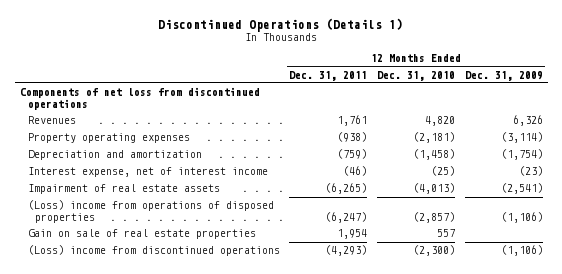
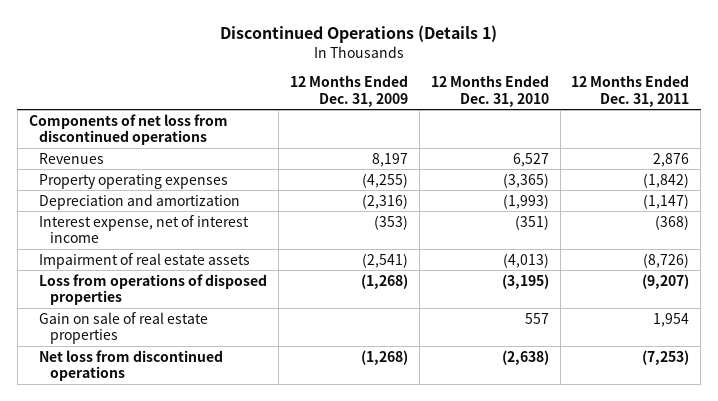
[337,115,368,127] 1,761 -> [653,152,690,167] 2,876
[425,116,456,127] 4,820 -> [512,152,549,167] 6,527
[512,115,543,127] 6,326 -> [371,152,408,167] 8,197
[337,132,368,143] (938) -> [643,172,690,188] (1,842)
[413,132,456,144] (2,181) -> [502,172,549,188] (3,365)
[500,132,543,144] (3,114) -> [361,172,408,188] (4,255)
[337,149,368,160] (759) -> [643,193,690,209] (1,147)
[413,149,456,161] (1,458) -> [502,193,549,209] (1,993)
[500,149,543,161] (1,754) -> [361,193,408,209] (2,316)
[343,166,368,177] (46) -> [655,214,690,230] (368)
[431,166,456,177] (25) -> [514,214,549,230] (351)
[518,166,543,177] (23) -> [373,214,408,230] (353)
[325,183,368,195] (6,265) -> [643,252,690,268] (8,726)
[27,200,274,223] (Loss) income from operations of disposed properties -> [39,273,268,306] Loss from operations of disposed properties
[325,211,368,223] (6,247) -> [642,273,690,289] (9,207)
[413,211,456,223] (2,857) -> [501,273,549,289] (3,195)
[500,211,543,223] (1,106) -> [360,273,408,289] (1,268)
[27,245,280,257] (Loss) income from discontinued operations -> [39,349,224,382] Net loss from discontinued operations
[325,245,368,257] (4,293) -> [642,349,690,365] (7,253)
[413,245,456,257] (2,300) -> [501,349,549,365] (2,638)
[500,245,543,257] (1,106) -> [360,349,408,365] (1,268)

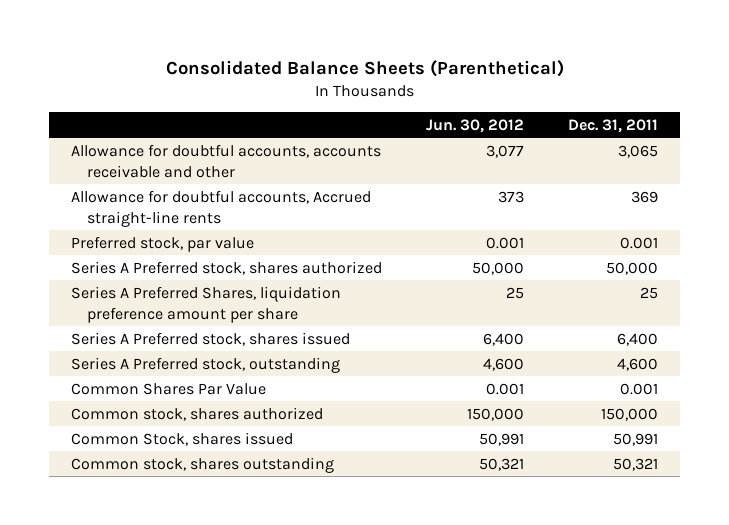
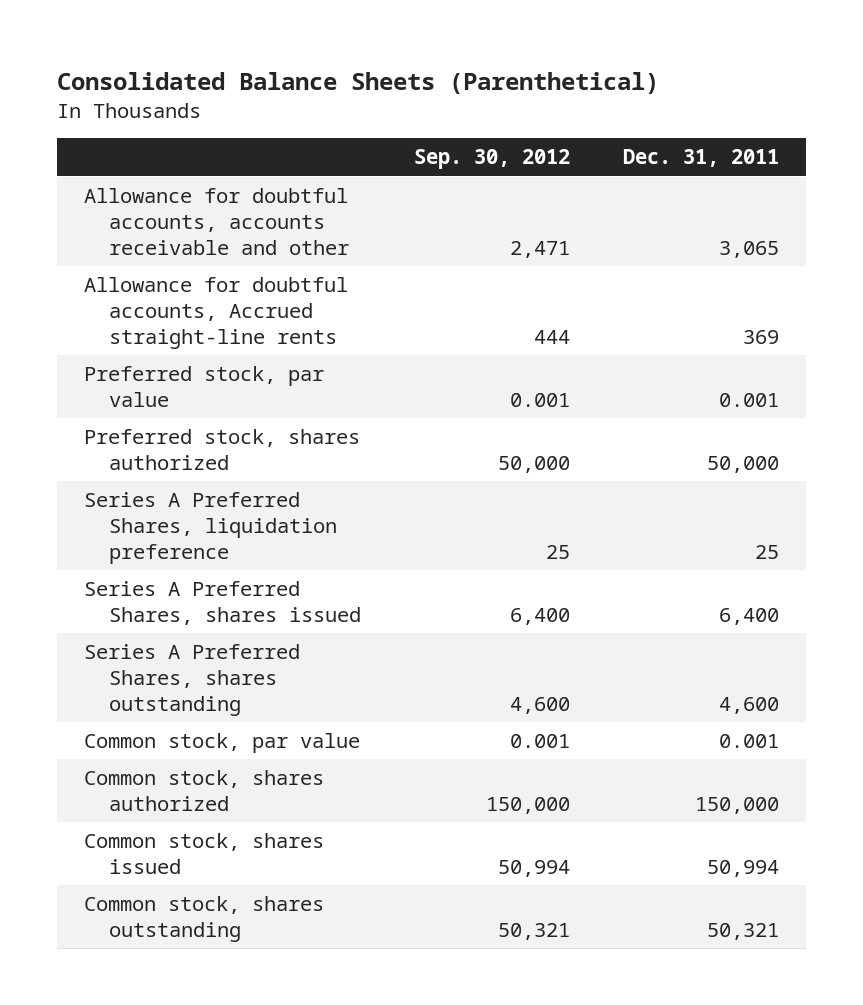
[426,118,525,133] Jun. 30, 2012 -> none
none -> [414,149,571,170] Sep. 30, 2012
[70,260,382,275] Series A Preferred stock, shares authorized -> [84,429,361,471] Preferred stock, shares authorized
[70,285,341,323] Series A Preferred Shares, liquidation preference amount per share -> [84,492,337,564] Series A Preferred Shares, liquidation preference
[70,331,350,346] Series A Preferred stock, shares issued -> [84,581,361,626] Series A Preferred Shares, shares issued
[70,356,340,373] Series A Preferred stock, outstanding -> [84,644,301,716] Series A Preferred Shares, shares outstanding
[70,382,266,395] Common Shares Par Value -> [84,733,361,754] Common stock, par value
[70,431,293,446] Common Stock, shares issued -> [84,833,325,875] Common stock, shares issued
[613,432,659,446] 50,991 -> [707,860,780,878] 50,994

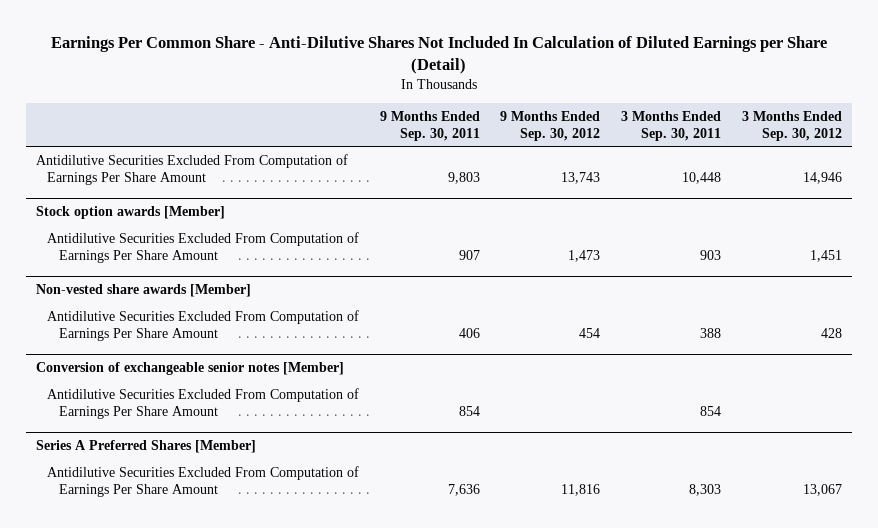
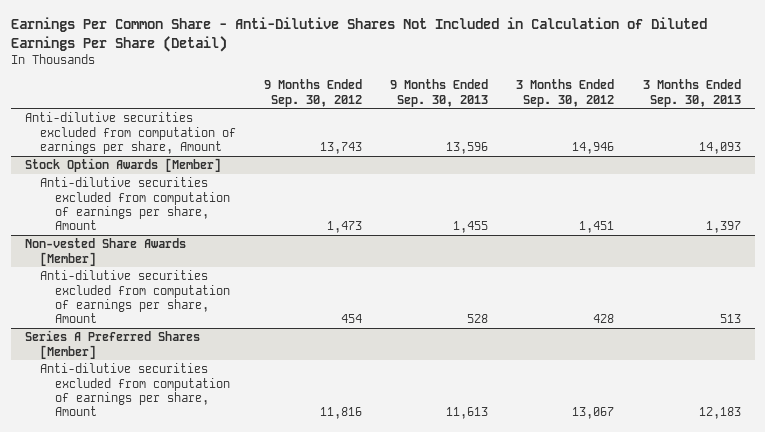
[50,35,827,74] Earnings Per Common Share - Anti-Dilutive Shares Not Included In Calculation of Diluted Earnings per Share (Detail) -> [10,17,707,52] Earnings Per Common Share - Anti-Dilutive Shares Not Included in Calculation of Diluted Earnings Per Share (Detail)
[379,111,480,141] 9 Months Ended Sep. 30, 2011 -> none
[621,111,722,141] 3 Months Ended Sep. 30, 2011 -> none
none -> [390,79,489,107] 9 Months Ended Sep. 30, 2013
none -> [642,79,741,107] 3 Months Ended Sep. 30, 2013
[35,362,344,376] Conversion of exchangeable senior notes [Member] -> none
[47,387,360,419] Antidilutive Securities Excluded From Computation of Earnings Per Share Amount -> none
[35,153,348,185] Antidilutive Securities Excluded From Computation of Earnings Per Share Amount -> [24,112,236,155] Anti-dilutive securities excluded from computation of earnings per share, Amount
[35,206,225,220] Stock option awards [Member] -> [24,158,221,173] Stock Option Awards [Member]
[47,231,360,263] Antidilutive Securities Excluded From Computation of Earnings Per Share Amount -> [39,177,230,231] Anti-dilutive securities excluded from computation of earnings per share, Amount
[35,284,251,298] Non-vested share awards [Member] -> [24,238,186,266] Non-vested Share Awards [Member]
[47,309,360,341] Antidilutive Securities Excluded From Computation of Earnings Per Share Amount -> [39,270,230,324] Anti-dilutive securities excluded from computation of earnings per share, Amount
[47,465,360,497] Antidilutive Securities Excluded From Computation of Earnings Per Share Amount -> [39,363,230,417] Anti-dilutive securities excluded from computation of earnings per share, Amount

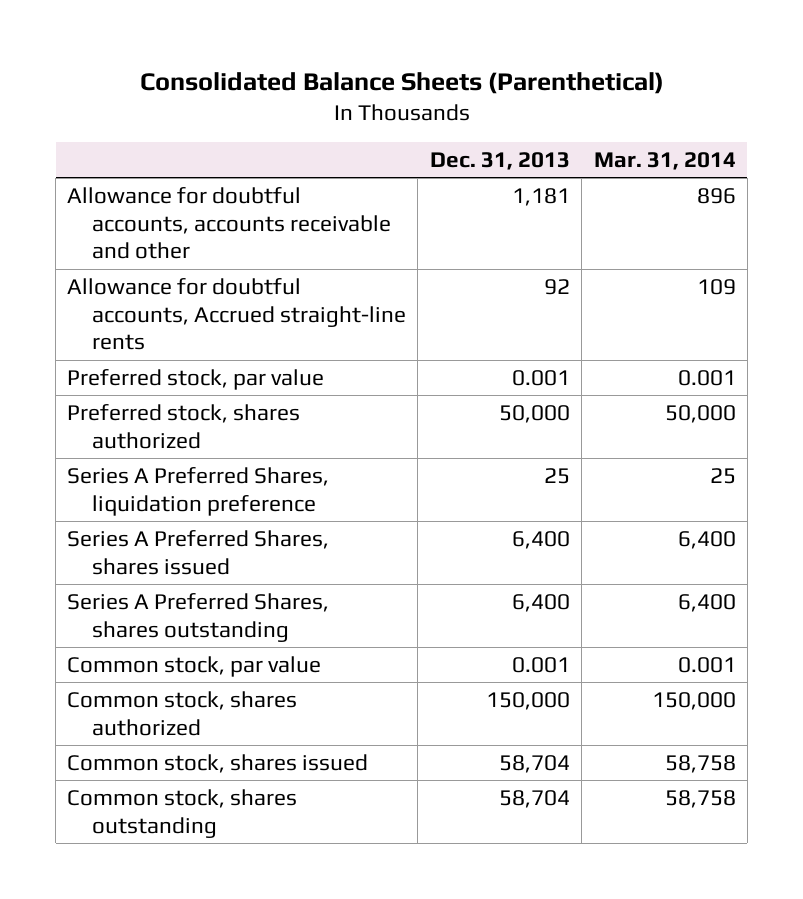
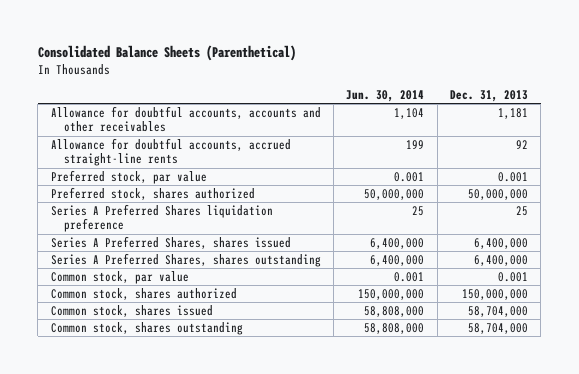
[593,152,736,171] Mar. 31, 2014 -> none
none -> [346,89,425,102] Jun. 30, 2014
[67,186,391,260] Allowance for doubtful accounts, accounts receivable and other -> [50,105,321,133] Allowance for doubtful accounts, accounts and other receivables
[67,277,406,351] Allowance for doubtful accounts, Accrued straight-line rents -> [50,137,291,167] Allowance for doubtful accounts, accrued straight-line rents
[498,404,570,423] 50,000 -> [467,188,528,200] 50,000,000
[67,466,330,516] Series A Preferred Shares, liquidation preference -> [50,203,273,233] Series A Preferred Shares liquidation preference
[511,530,570,549] 6,400 -> [473,237,528,249] 6,400,000
[511,593,570,612] 6,400 -> [473,254,528,266] 6,400,000
[485,691,570,710] 150,000 -> [461,288,528,300] 150,000,000
[498,754,570,773] 58,704 -> [467,305,528,317] 58,704,000
[498,789,570,808] 58,704 -> [467,322,528,334] 58,704,000

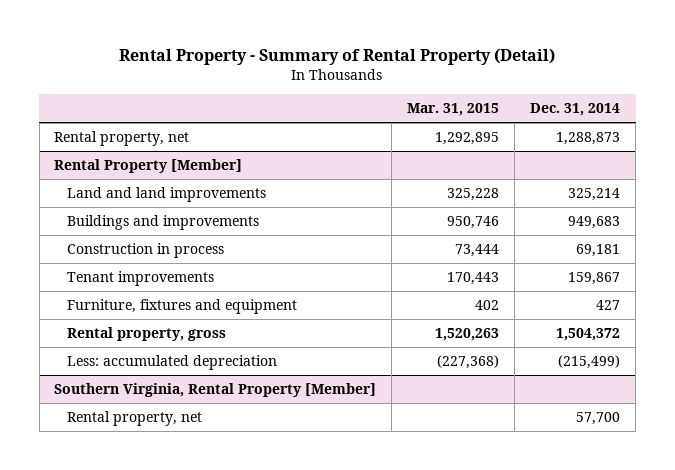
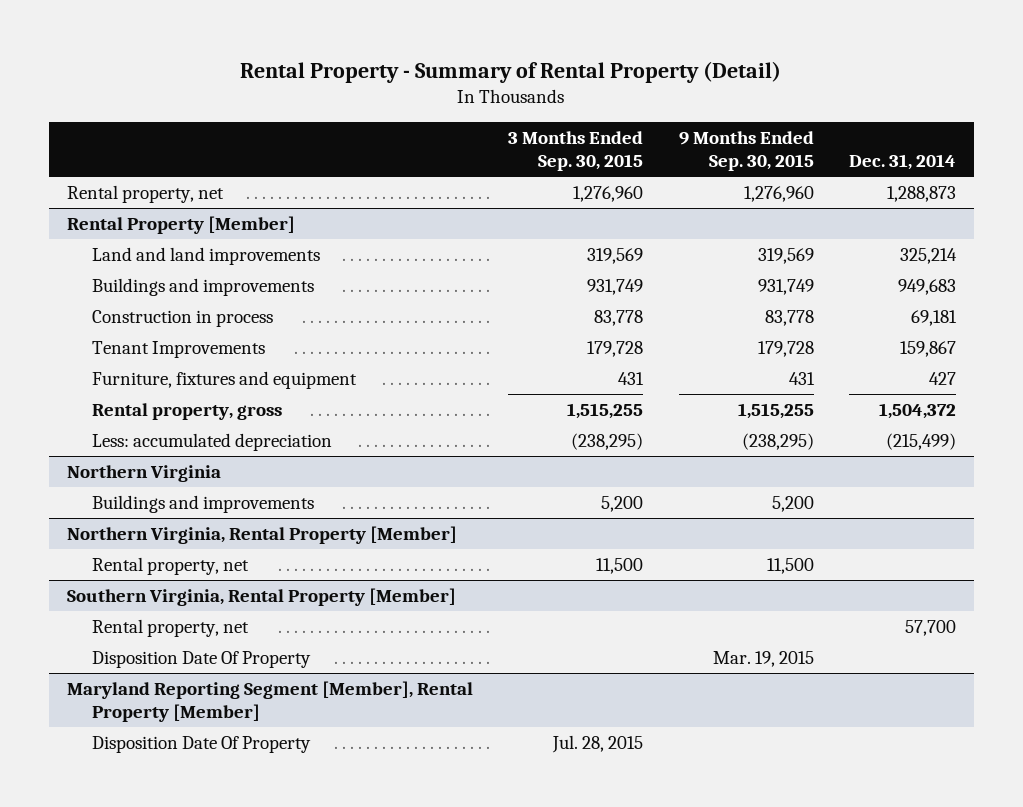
[407,103,500,117] Mar. 31, 2015 -> none
none -> [508,131,644,172] 3 Months Ended Sep. 30, 2015
none -> [678,131,814,172] 9 Months Ended Sep. 30, 2015
[66,271,214,287] Tenant improvements -> [92,340,266,358] Tenant Improvements
none -> [66,464,221,482] Northern Virginia
none -> [92,494,315,513] Buildings and improvements
none -> [66,525,457,544] Northern Virginia, Rental Property [Member]
none -> [92,556,250,575] Rental property, net
none -> [92,650,312,668] Disposition Date Of Property
none -> [66,680,473,722] Maryland Reporting Segment [Member], Rental Property [Member]
none -> [92,735,312,753] Disposition Date Of Property

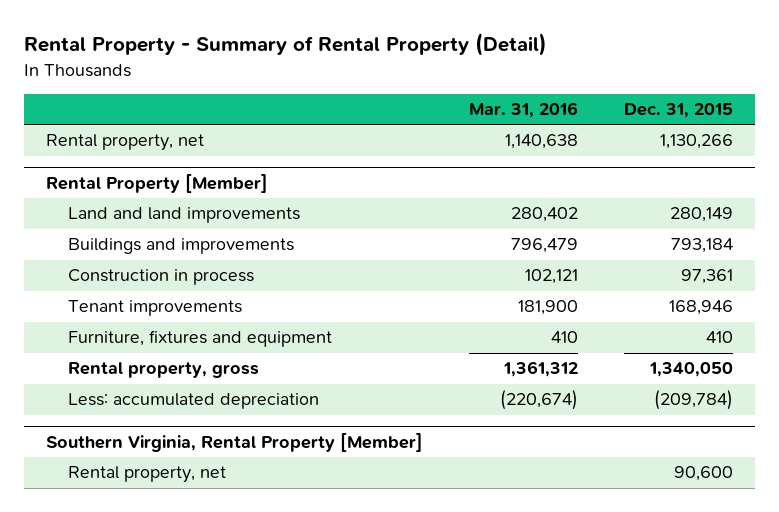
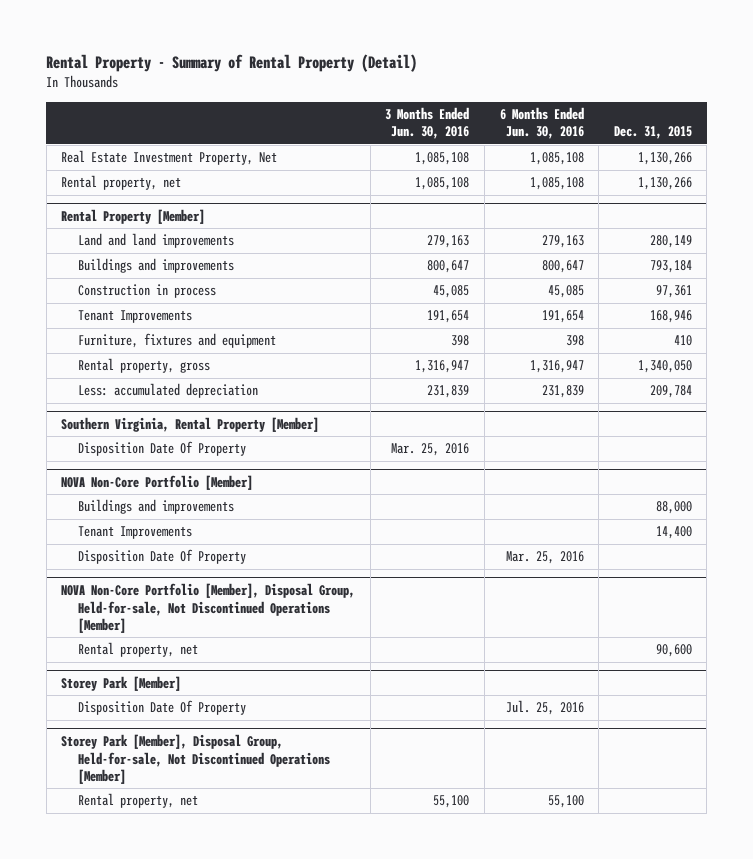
[468,102,578,119] Mar. 31, 2016 -> none
none -> [385,106,470,140] 3 Months Ended Jun. 30, 2016
none -> [499,106,584,140] 6 Months Ended Jun. 30, 2016
none -> [61,150,278,166] Real Estate Investment Property, Net
[67,300,242,317] Tenant improvements -> [78,310,193,324] Tenant Improvements
[653,390,733,411] (209,784) -> [649,385,692,399] 209,784
none -> [78,441,247,457] Disposition Date Of Property
none -> [61,475,254,491] NOVA Non-Core Portfolio [Member]
none -> [78,499,235,515] Buildings and improvements
none -> [78,526,193,540] Tenant Improvements
none -> [78,549,247,565] Disposition Date Of Property
none -> [61,583,356,634] NOVA Non-Core Portfolio [Member], Disposal Group, Held-for-sale, Not Discontinued Operations [Member]
none -> [61,676,182,692] Storey Park [Member]
none -> [78,700,247,716] Disposition Date Of Property
none -> [61,734,331,785] Storey Park [Member], Disposal Group, Held-for-sale, Not Discontinued Operations [Member]
none -> [78,793,199,809] Rental property, net

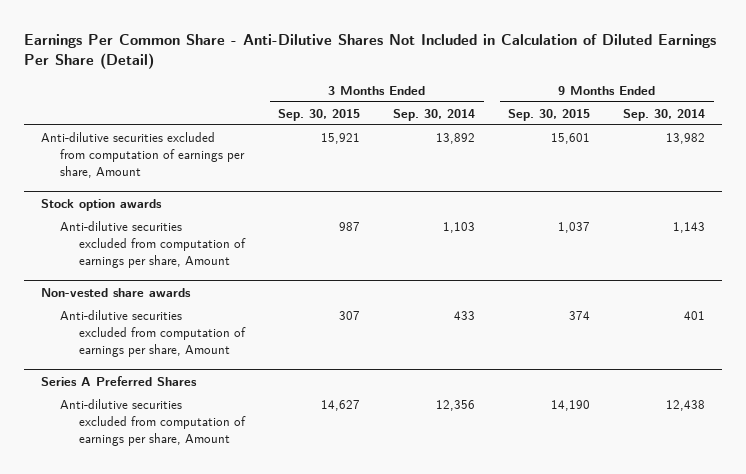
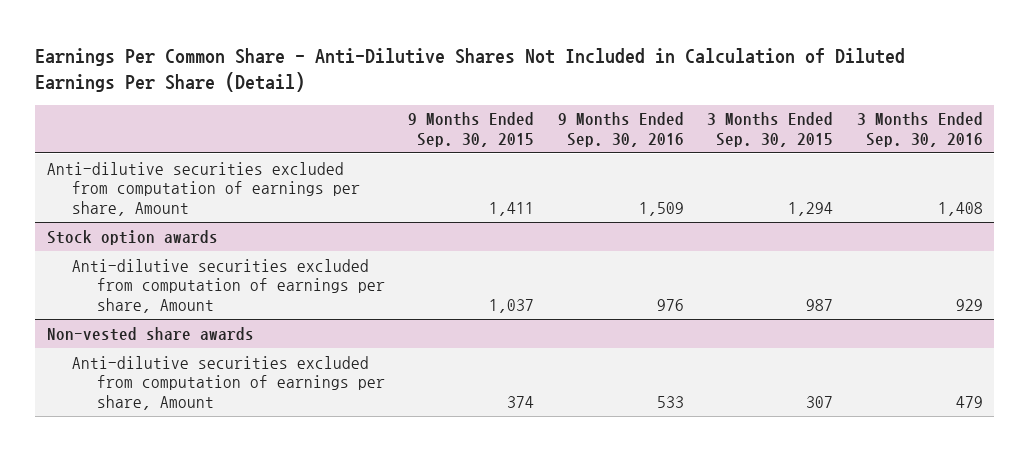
[393,108,476,121] Sep. 30, 2014 -> none
[623,108,706,121] Sep. 30, 2014 -> none
none -> [557,112,684,148] 9 Months Ended Sep. 30, 2016
none -> [856,112,983,148] 3 Months Ended Sep. 30, 2016
[321,133,361,145] 15,921 -> [788,202,834,217] 1,294
[551,133,591,145] 15,601 -> [489,202,535,217] 1,411
[40,375,197,386] Series A Preferred Shares -> none
[59,399,247,447] Anti-dilutive securities excluded from computation of earnings per share, Amount -> none

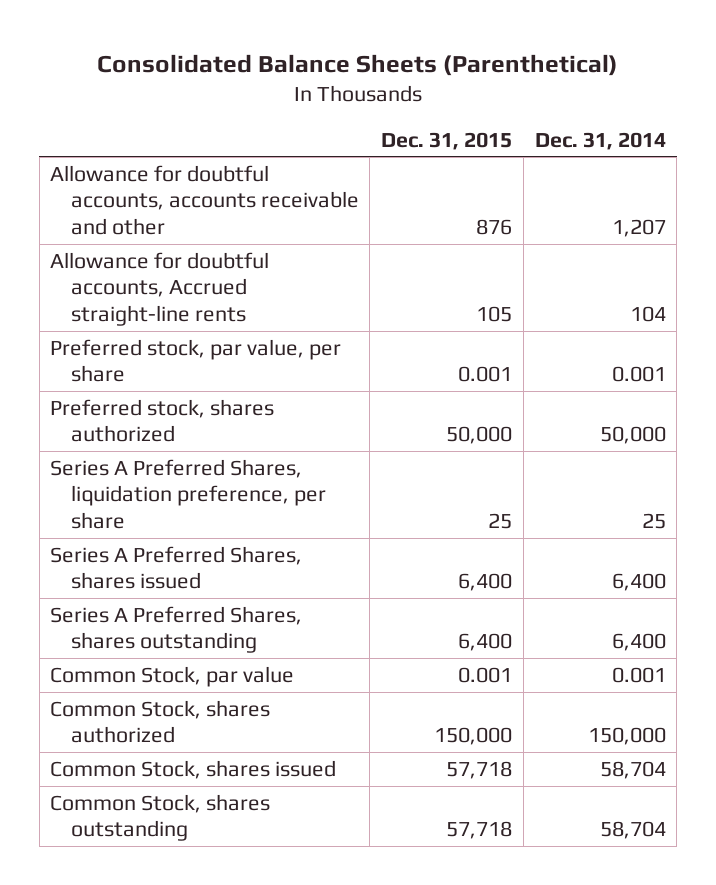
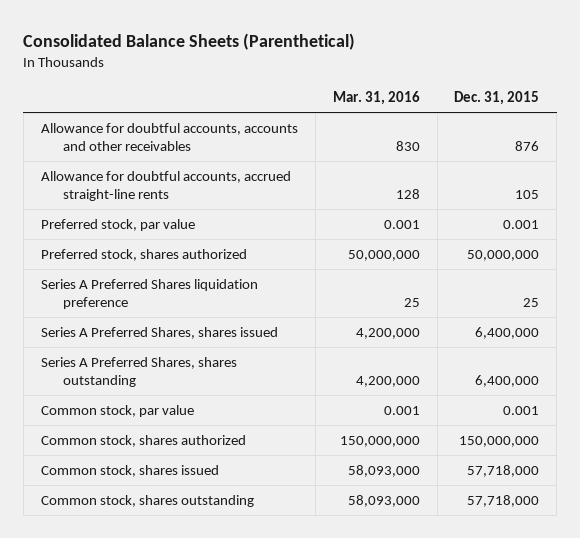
[534,131,666,150] Dec. 31, 2014 -> none
none -> [332,90,420,105] Mar. 31, 2016
[50,164,359,235] Allowance for doubtful accounts, accounts receivable and other -> [40,122,298,152] Allowance for doubtful accounts, accounts and other receivables
[50,251,270,326] Allowance for doubtful accounts, Accrued straight-line rents -> [40,170,291,202] Allowance for doubtful accounts, accrued straight-line rents
[50,338,342,383] Preferred stock, par value, per share -> [40,218,195,231] Preferred stock, par value
[446,426,513,445] 50,000 -> [467,249,540,261] 50,000,000
[50,458,326,529] Series A Preferred Shares, liquidation preference, per share -> [40,278,258,310] Series A Preferred Shares liquidation preference
[458,573,513,592] 6,400 -> [475,326,540,339] 6,400,000
[458,633,513,652] 6,400 -> [475,375,540,388] 6,400,000
[50,665,295,687] Common Stock, par value -> [40,404,194,417] Common stock, par value
[50,699,271,744] Common Stock, shares authorized -> [40,434,246,447] Common stock, shares authorized
[434,727,513,746] 150,000 -> [459,435,540,447] 150,000,000
[50,759,337,779] Common Stock, shares issued -> [40,464,219,477] Common stock, shares issued
[446,760,513,779] 57,718 -> [467,464,540,477] 57,718,000
[50,793,271,842] Common Stock, shares outstanding -> [40,494,254,507] Common stock, shares outstanding
[446,821,513,840] 57,718 -> [467,494,540,507] 57,718,000

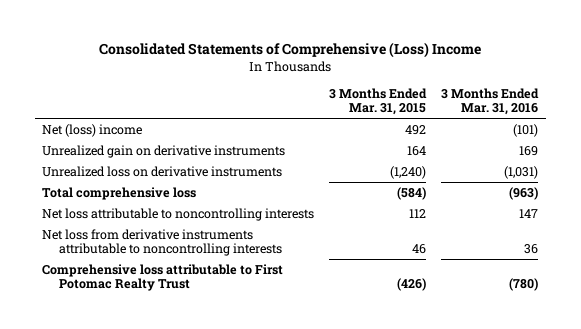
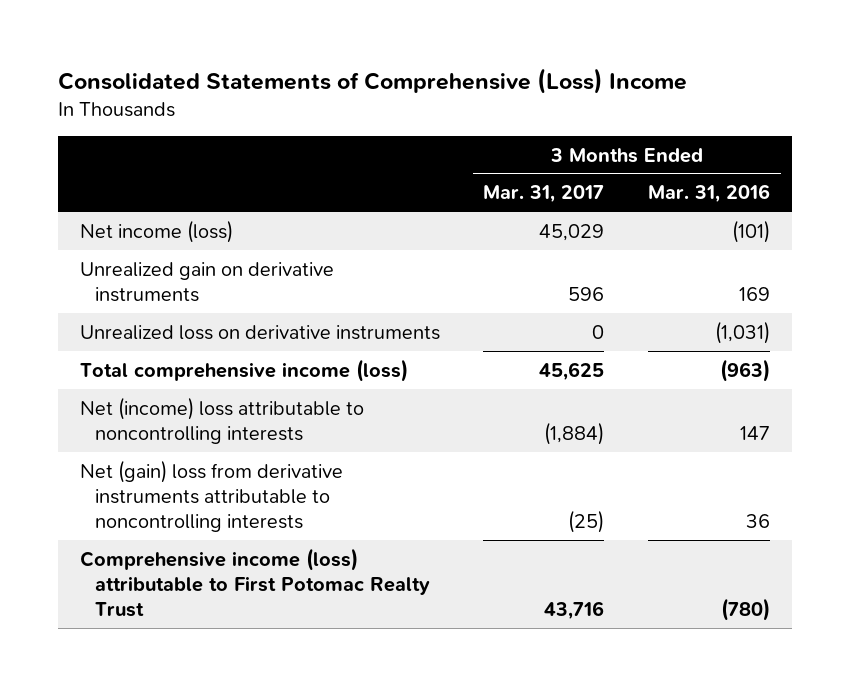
[329,87,428,116] 3 Months Ended Mar. 31, 2015 -> none
none -> [483,185,605,204] Mar. 31, 2017
[42,123,143,137] Net (loss) income -> [80,219,234,243] Net income (loss)
[42,186,197,200] Total comprehensive loss -> [80,358,409,382] Total comprehensive income (loss)
[42,207,315,221] Net loss attributable to noncontrolling interests -> [80,396,365,444] Net (income) loss attributable to noncontrolling interests
[42,228,282,257] Net loss from derivative instruments attributable to noncontrolling interests -> [80,459,344,533] Net (gain) loss from derivative instruments attributable to noncontrolling interests
[42,263,284,292] Comprehensive loss attributable to First Potomac Realty Trust -> [80,547,431,618] Comprehensive income (loss) attributable to First Potomac Realty Trust

